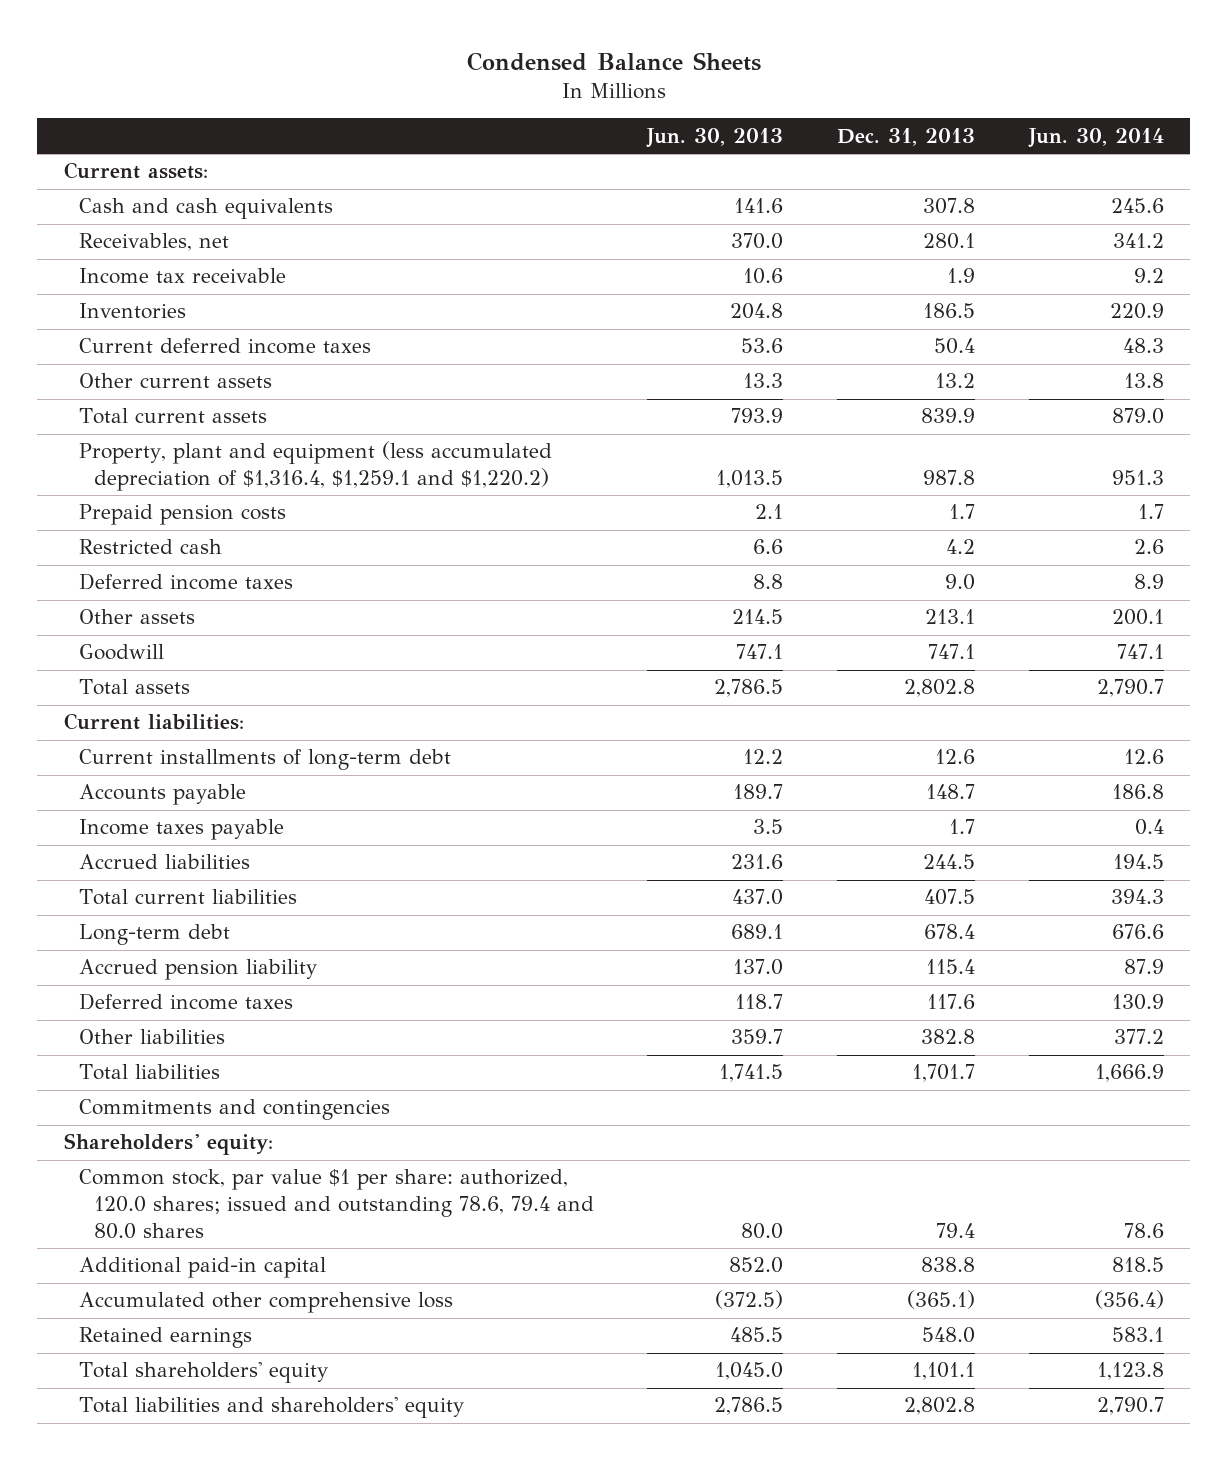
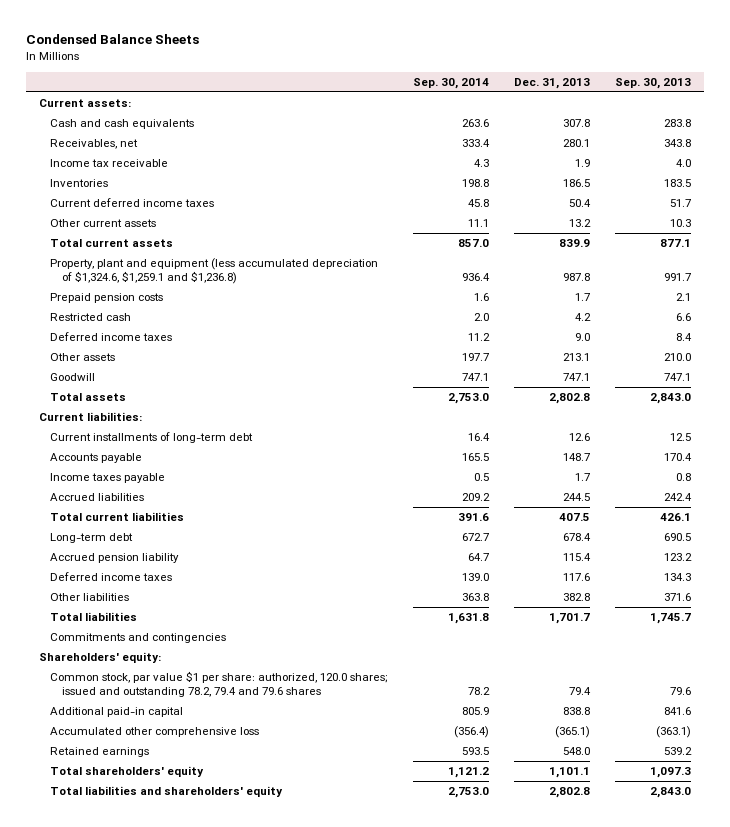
[646,127,784,148] Jun. 30, 2013 -> none
[1027,127,1164,148] Jun. 30, 2014 -> none
none -> [412,77,489,89] Sep. 30, 2014
none -> [615,77,692,89] Sep. 30, 2013
[78,441,552,492] Property, plant and equipment (less accumulated depreciation of $1,316.4, $1,259.1 and $1,220.2) -> [50,258,379,285] Property, plant and equipment (less accumulated depreciation of $1,324.6, $1,259.1 and $1,236.8)
[78,1169,594,1239] Common stock, par value $1 per share: authorized, 120.0 shares; issued and outstanding 78.6, 79.4 and 80.0 shares -> [50,671,388,698] Common stock, par value $1 per share: authorized, 120.0 shares; issued and outstanding 78.2, 79.4 and 79.6 shares

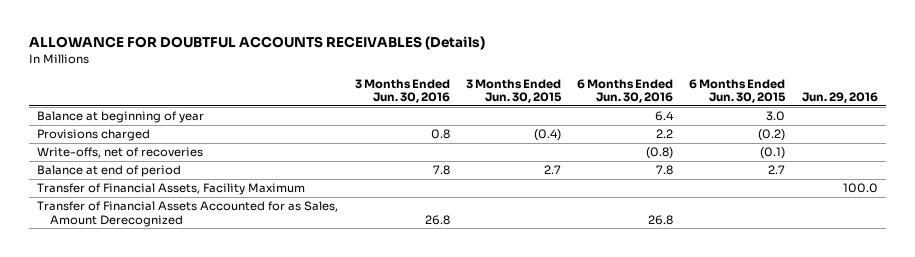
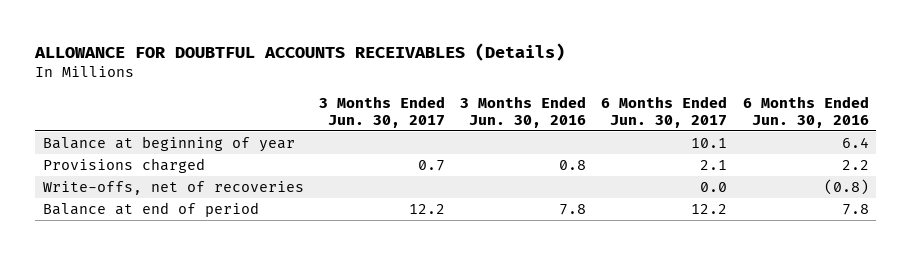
[465,78,562,103] 3 Months Ended Jun. 30, 2015 -> none
[689,78,787,103] 6 Months Ended Jun. 30, 2015 -> none
[801,91,878,103] Jun. 29, 2016 -> none
none -> [318,95,445,129] 3 Months Ended Jun. 30, 2017
none -> [601,95,728,129] 6 Months Ended Jun. 30, 2017
[37,183,306,196] Transfer of Financial Assets, Facility Maximum -> none
[37,201,339,227] Transfer of Financial Assets Accounted for as Sales, Amount Derecognized -> none

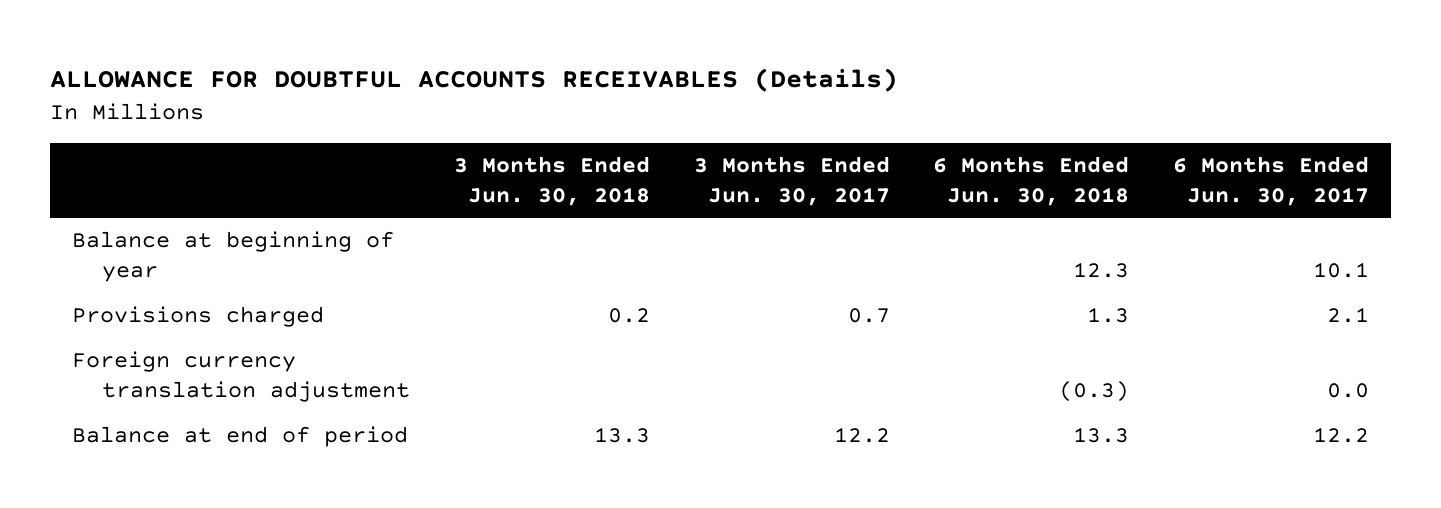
[460,95,587,129] 3 Months Ended Jun. 30, 2016 -> none
[742,95,869,129] 6 Months Ended Jun. 30, 2016 -> none
none -> [453,156,650,206] 3 Months Ended Jun. 30, 2018
none -> [933,156,1130,206] 6 Months Ended Jun. 30, 2018
[42,181,304,196] Write-offs, net of recoveries -> none
none -> [72,351,411,403] Foreign currency translation adjustment

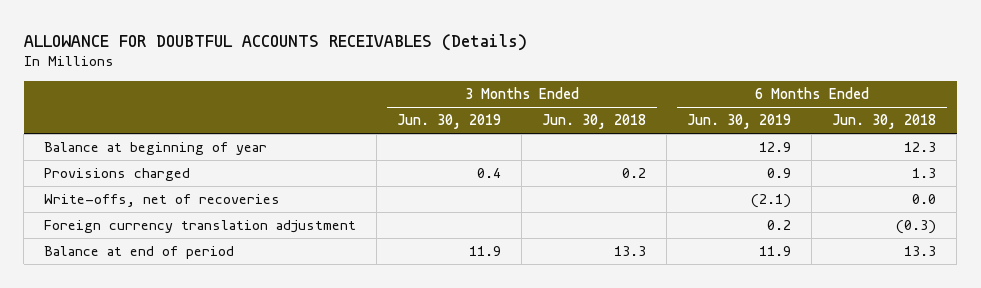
[693,156,890,206] 3 Months Ended Jun. 30, 2017 -> none
[1172,156,1369,206] 6 Months Ended Jun. 30, 2017 -> none
none -> [397,114,502,130] Jun. 30, 2019
none -> [687,114,792,130] Jun. 30, 2019
none -> [44,194,281,208] Write-offs, net of recoveries

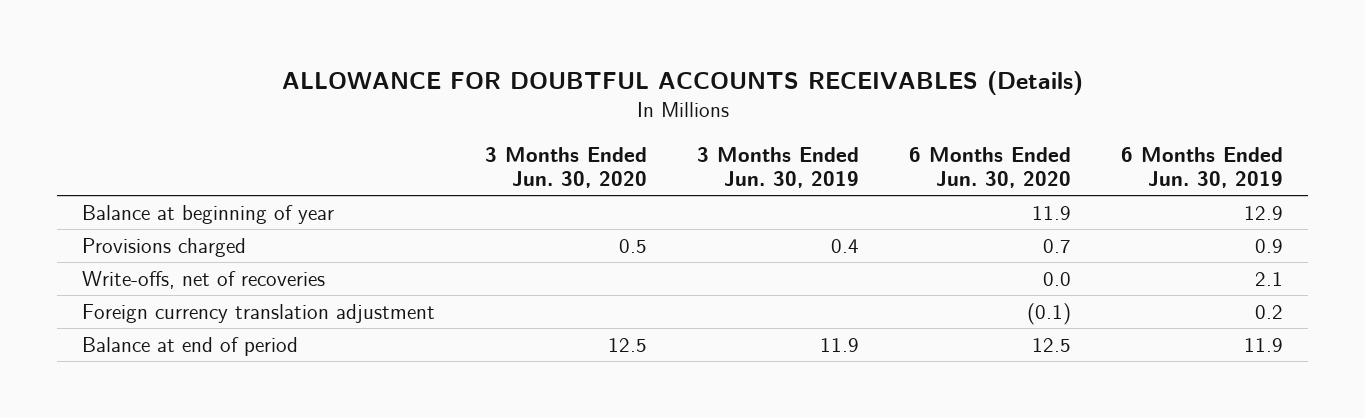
[542,114,647,130] Jun. 30, 2018 -> none
[832,114,937,130] Jun. 30, 2018 -> none
none -> [485,146,648,189] 3 Months Ended Jun. 30, 2020
none -> [909,146,1072,189] 6 Months Ended Jun. 30, 2020
[751,194,792,209] (2.1) -> [1254,271,1283,286] 2.1

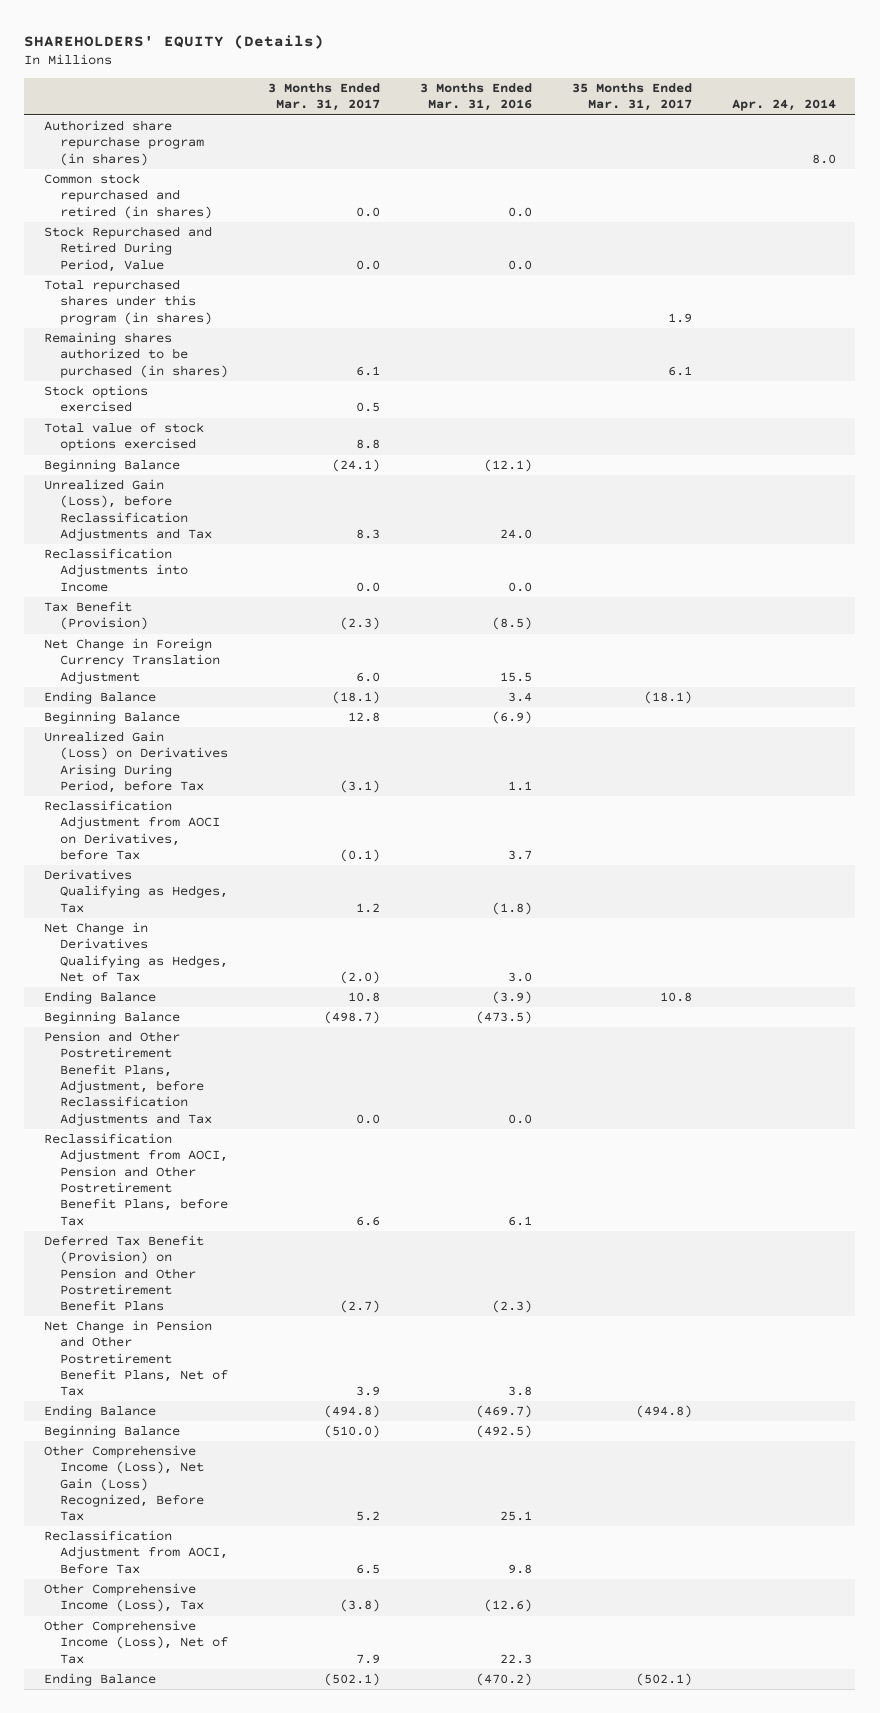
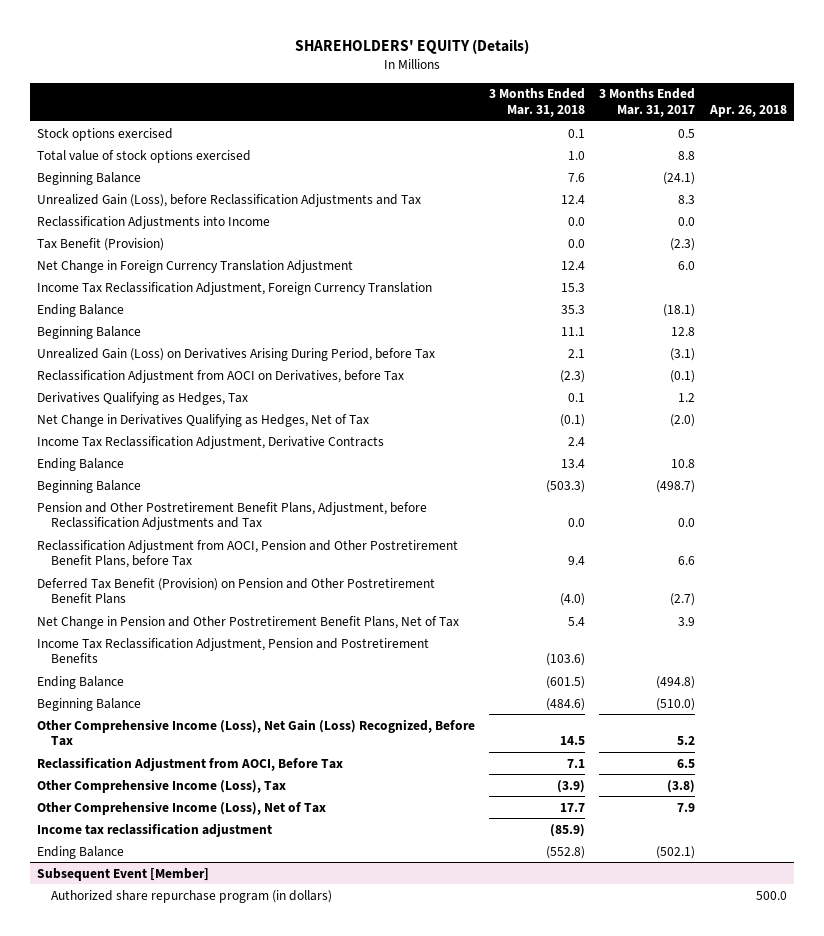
[419,83,532,112] 3 Months Ended Mar. 31, 2016 -> none
[571,83,692,112] 35 Months Ended Mar. 31, 2017 -> none
[731,99,836,112] Apr. 24, 2014 -> none
none -> [489,88,586,118] 3 Months Ended Mar. 31, 2018
none -> [708,105,787,118] Apr. 26, 2018
[44,120,205,166] Authorized share repurchase program (in shares) -> none
[44,173,213,219] Common stock repurchased and retired (in shares) -> none
[44,226,213,272] Stock Repurchased and Retired During Period, Value -> none
[44,279,213,325] Total repurchased shares under this program (in shares) -> none
[44,332,229,378] Remaining shares authorized to be purchased (in shares) -> none
none -> [37,281,433,295] Income Tax Reclassification Adjustment, Foreign Currency Translation
none -> [37,435,385,449] Income Tax Reclassification Adjustment, Derivative Contracts
none -> [37,637,430,664] Income Tax Reclassification Adjustment, Pension and Postretirement Benefits
none -> [37,822,273,837] Income tax reclassification adjustment
none -> [37,867,210,881] Subsequent Event [Member]
none -> [50,889,332,903] Authorized share repurchase program (in dollars)

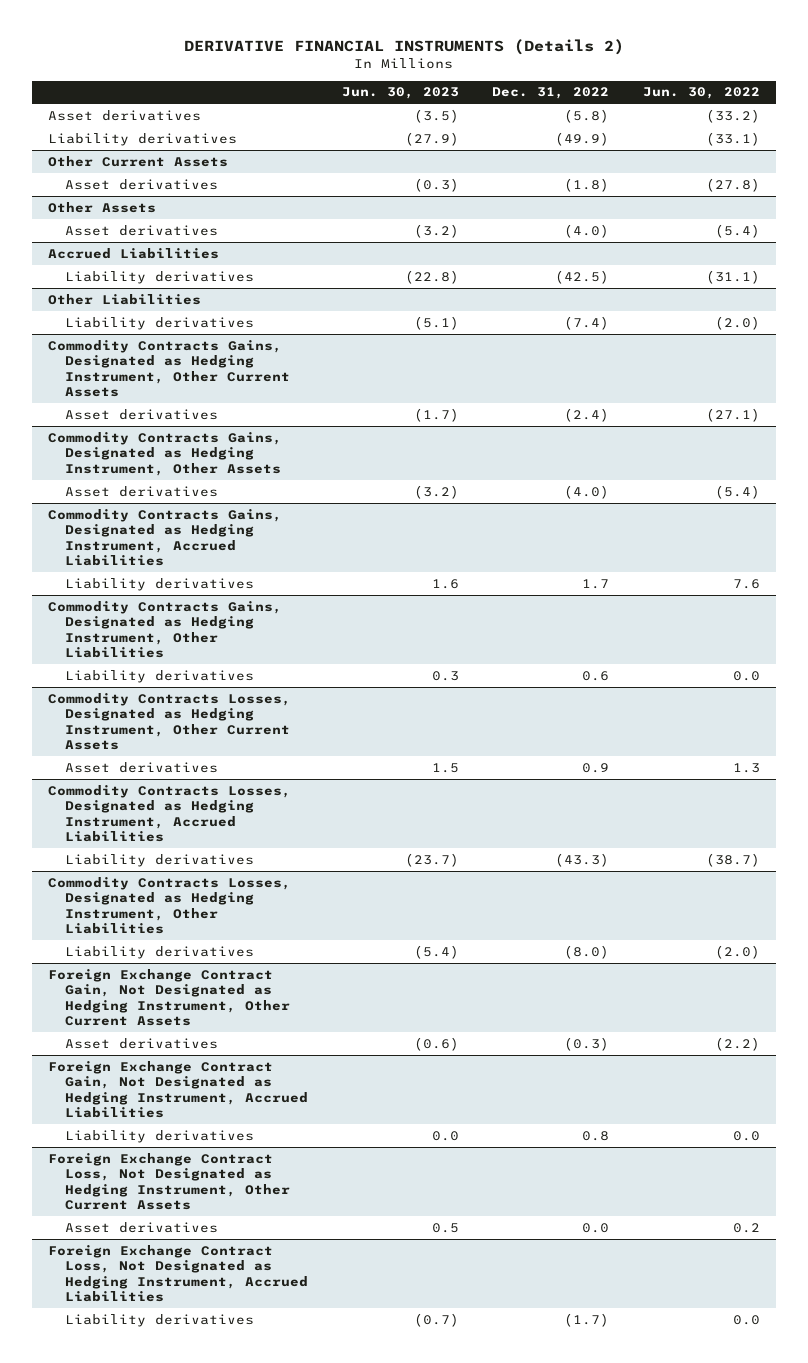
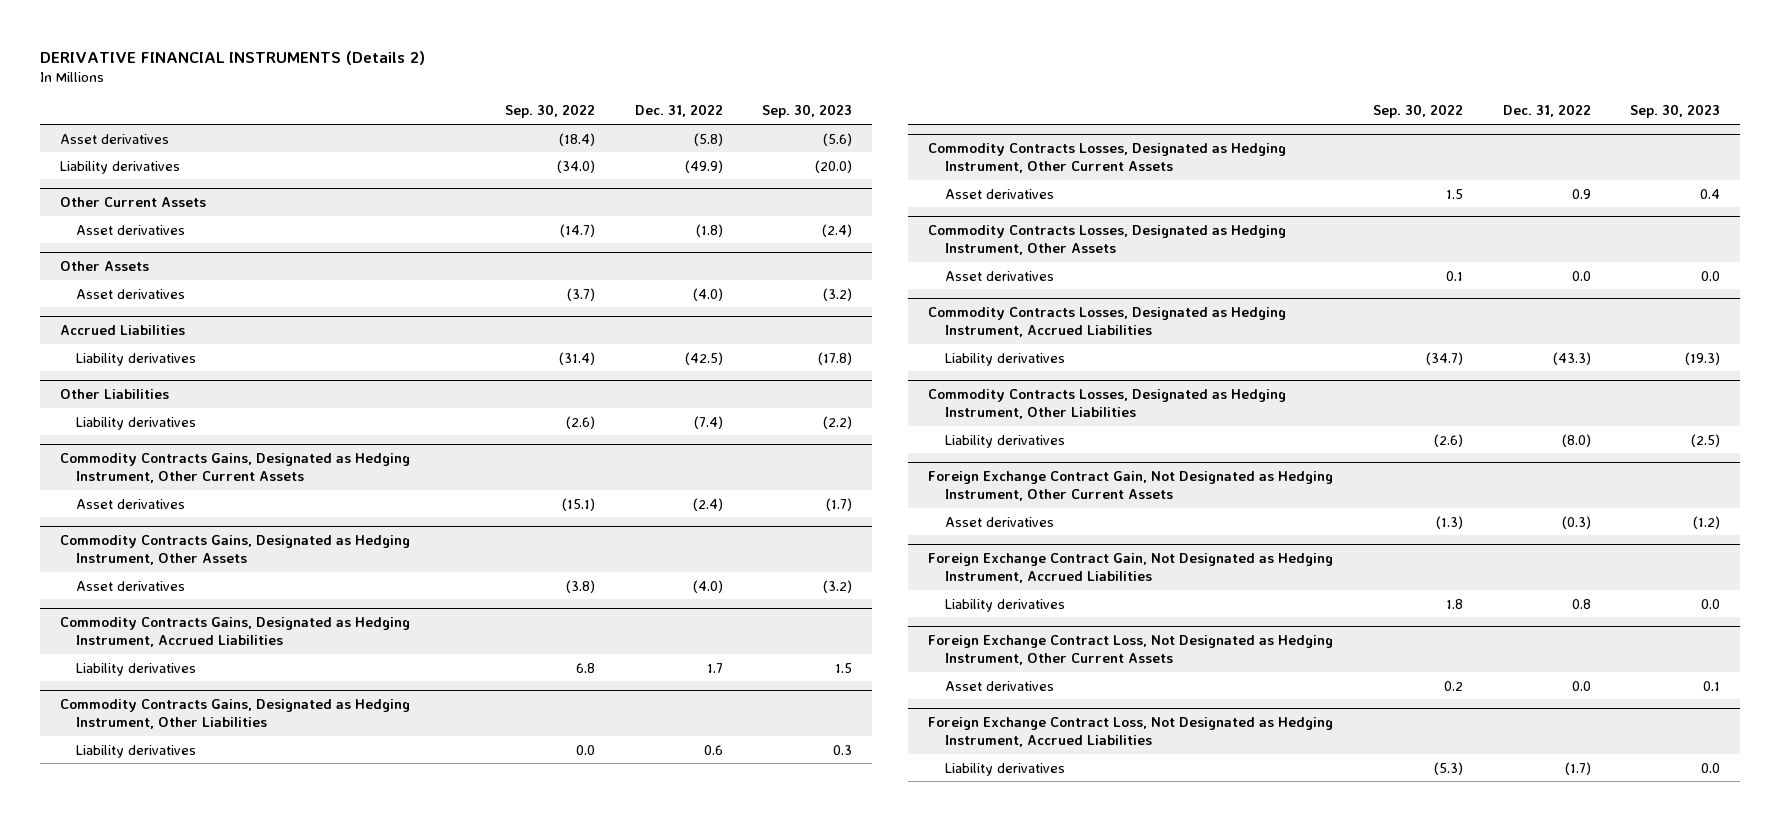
[341,87,459,100] Jun. 30, 2023 -> none
[642,87,760,100] Jun. 30, 2022 -> none
none -> [504,104,595,119] Sep. 30, 2022
none -> [762,104,853,119] Sep. 30, 2023
none -> [928,224,1287,256] Commodity Contracts Losses, Designated as Hedging Instrument, Other Assets
none -> [944,270,1054,281] Asset derivatives

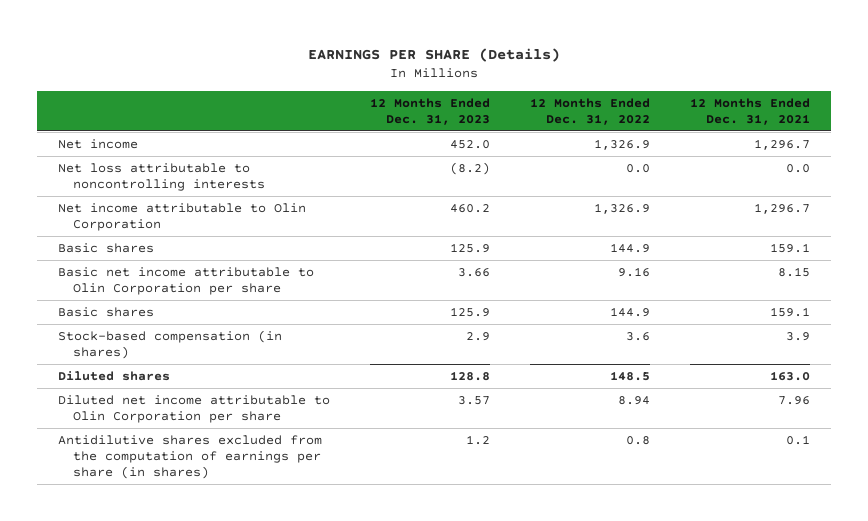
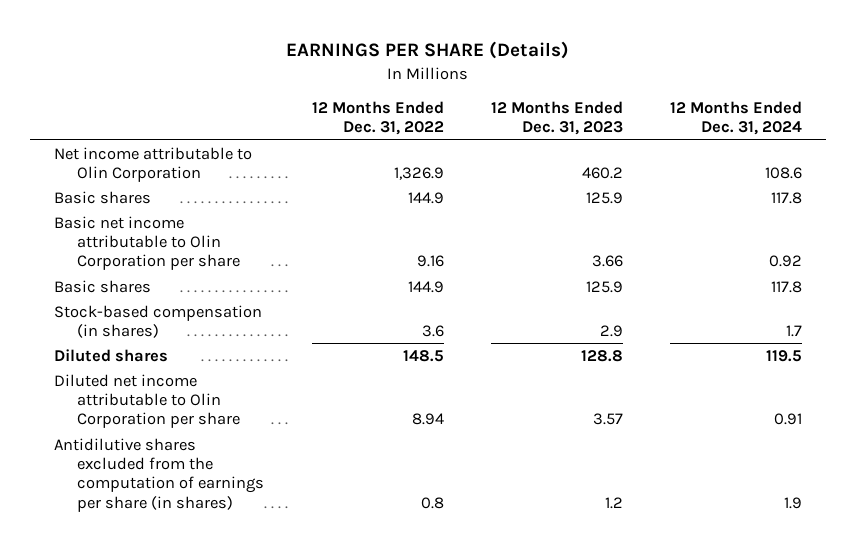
[690,97,811,125] 12 Months Ended Dec. 31, 2021 -> none
none -> [670,101,803,136] 12 Months Ended Dec. 31, 2024
[57,138,138,149] Net income -> none
[57,162,266,192] Net loss attributable to noncontrolling interests -> none

